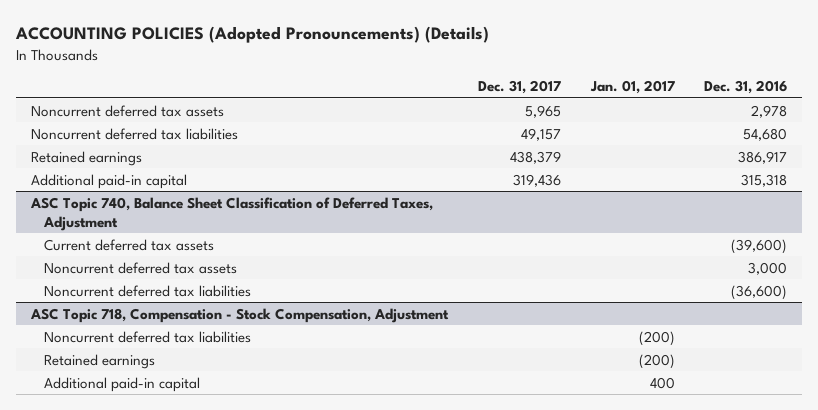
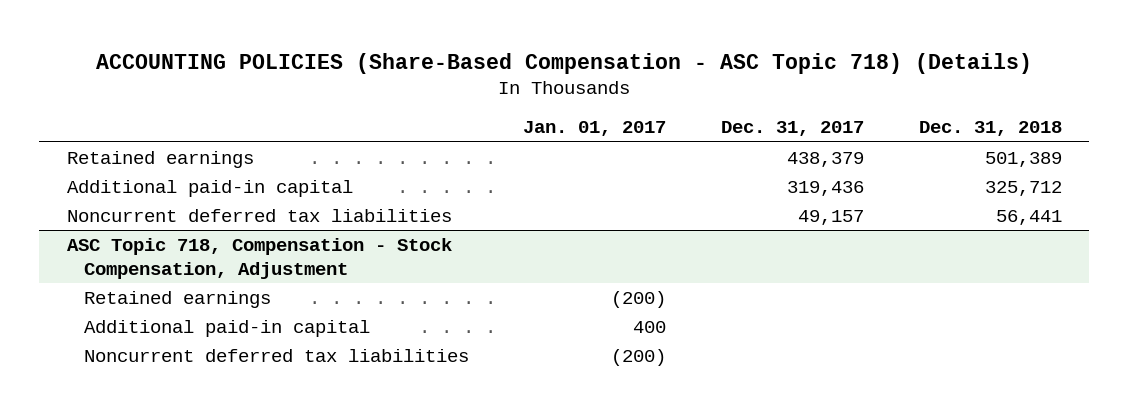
[15,26,490,44] ACCOUNTING POLICIES (Adopted Pronouncements) (Details) -> [96,52,1033,74] ACCOUNTING POLICIES (Share-Based Compensation - ASC Topic 718) (Details)
[704,80,788,95] Dec. 31, 2016 -> none
none -> [918,121,1062,137] Dec. 31, 2018
[30,104,224,117] Noncurrent deferred tax assets -> none
[29,196,433,231] ASC Topic 740, Balance Sheet Classification of Deferred Taxes, Adjustment -> none
[43,238,214,251] Current deferred tax assets -> none
[43,261,237,274] Noncurrent deferred tax assets -> none
[43,284,251,297] Noncurrent deferred tax liabilities -> none
[30,127,238,140] Noncurrent deferred tax liabilities -> [66,208,452,222] Noncurrent deferred tax liabilities
[43,330,251,343] Noncurrent deferred tax liabilities -> [83,348,469,362] Noncurrent deferred tax liabilities

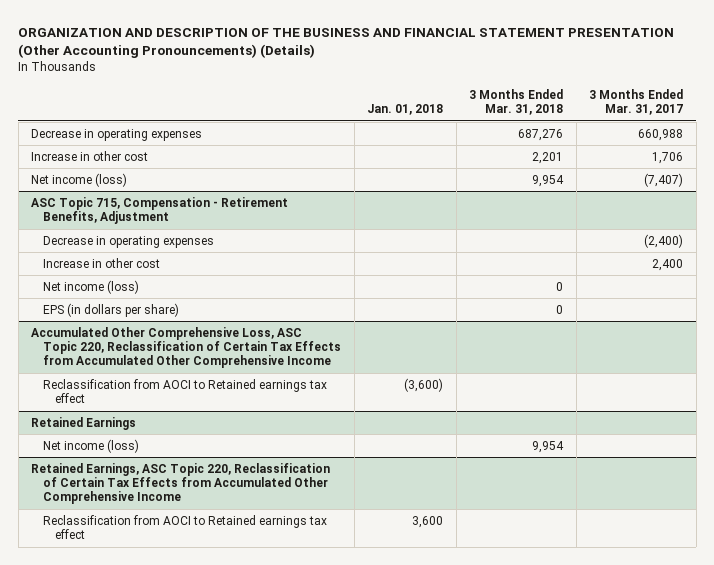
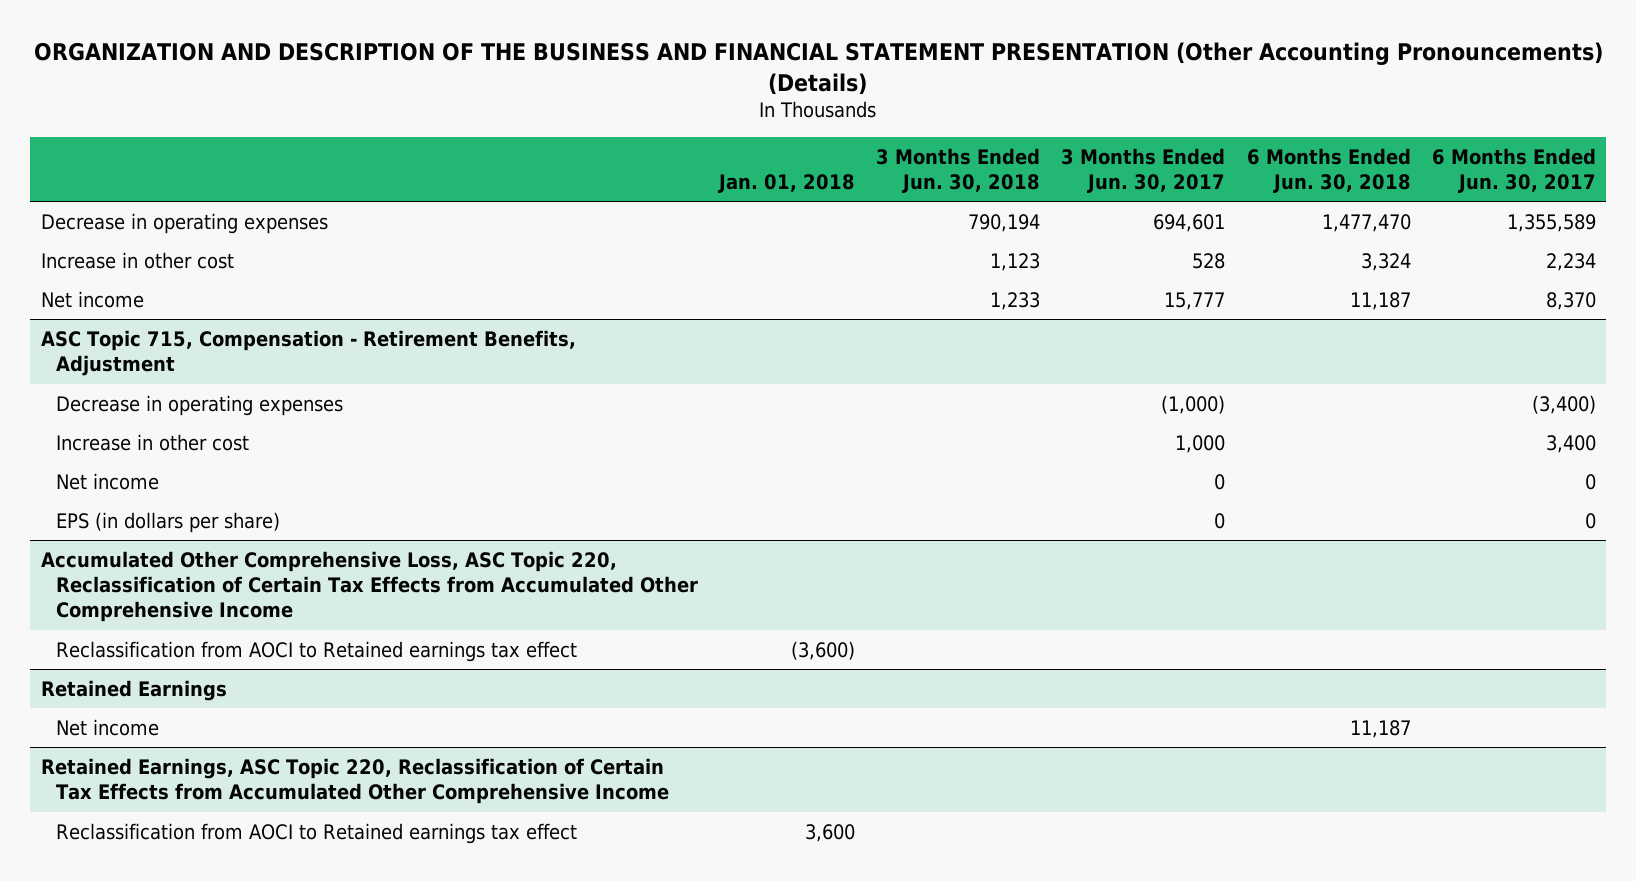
[469,89,564,116] 3 Months Ended Mar. 31, 2018 -> none
[589,89,684,116] 3 Months Ended Mar. 31, 2017 -> none
none -> [876,147,1041,193] 3 Months Ended Jun. 30, 2018
none -> [1061,147,1226,193] 3 Months Ended Jun. 30, 2017
none -> [1246,147,1411,193] 6 Months Ended Jun. 30, 2018
none -> [1431,147,1596,193] 6 Months Ended Jun. 30, 2017
[31,172,128,187] Net income (loss) -> [40,290,144,308] Net income
[43,279,140,294] Net income (loss) -> [55,472,159,490] Net income
[43,438,140,453] Net income (loss) -> [55,718,159,736] Net income

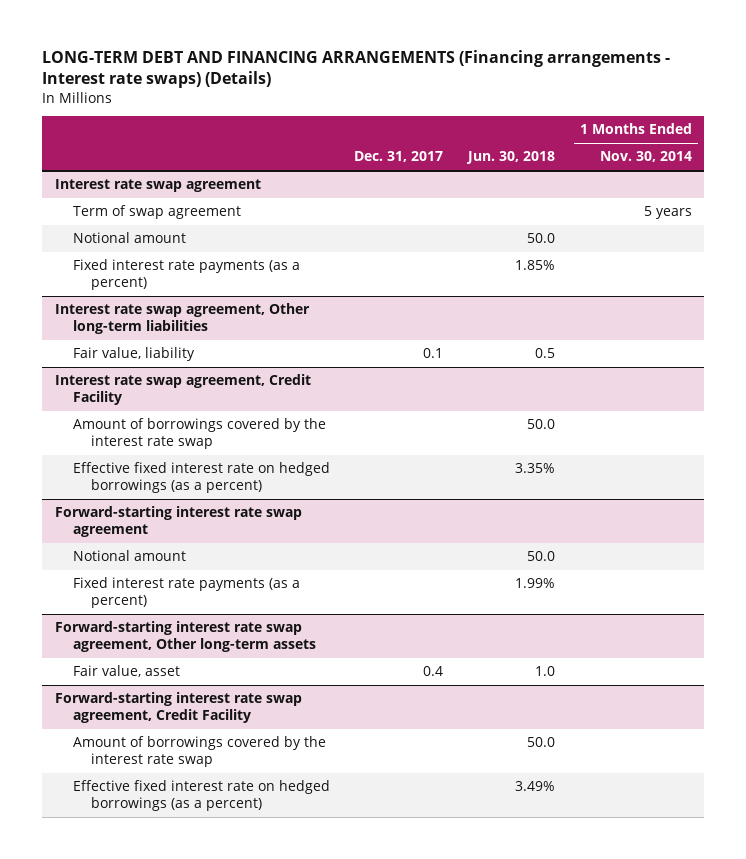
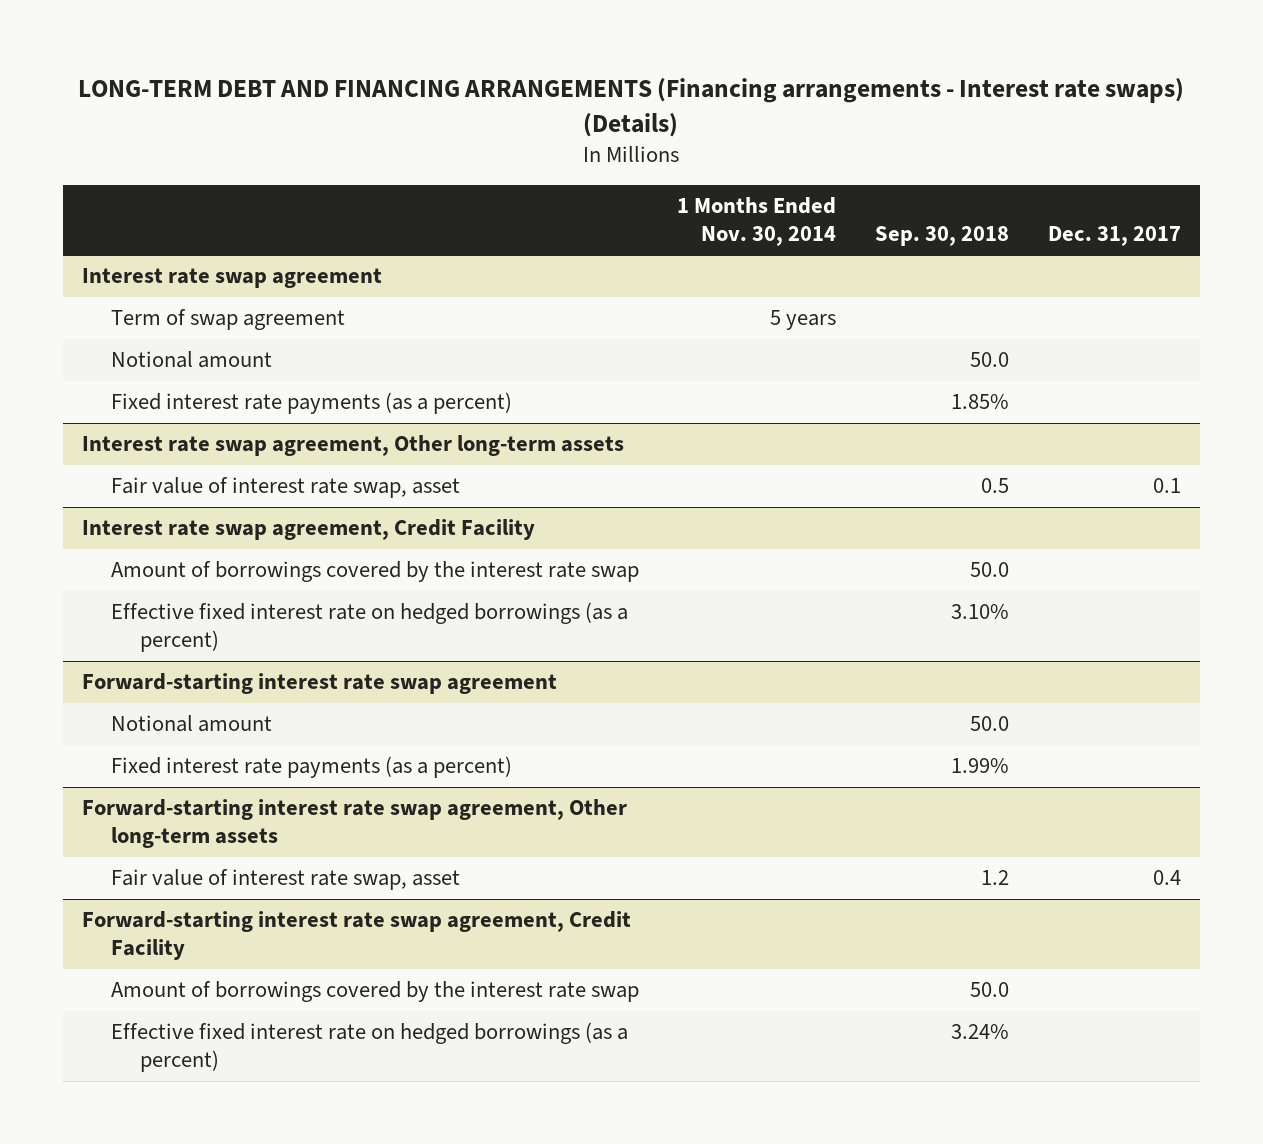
[466,151,556,165] Jun. 30, 2018 -> none
none -> [875,225,1010,246] Sep. 30, 2018
[72,347,195,362] Fair value, liability -> none
[54,303,310,334] Interest rate swap agreement, Other long-term liabilities -> [82,435,625,457] Interest rate swap agreement, Other long-term assets
none -> [110,477,460,499] Fair value of interest rate swap, asset
[72,665,180,678] Fair value, asset -> [110,869,460,891] Fair value of interest rate swap, asset

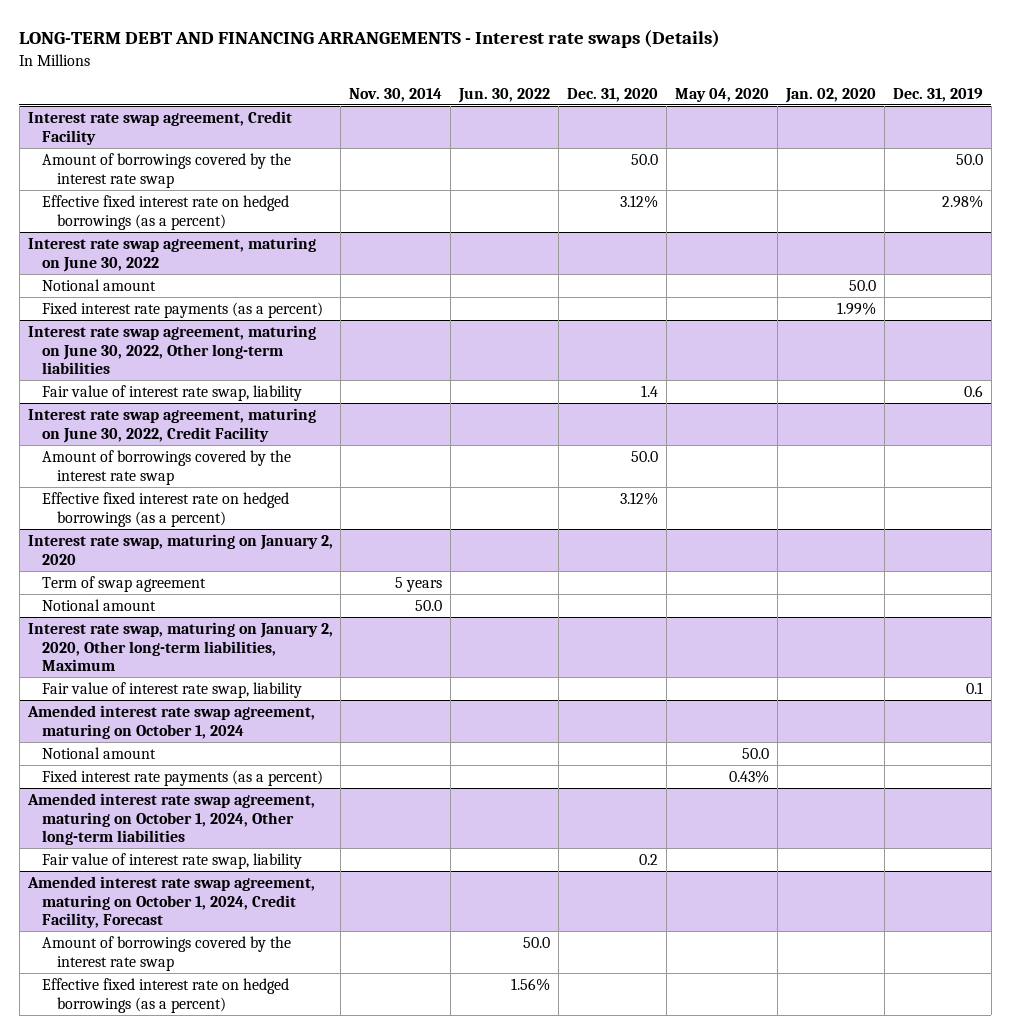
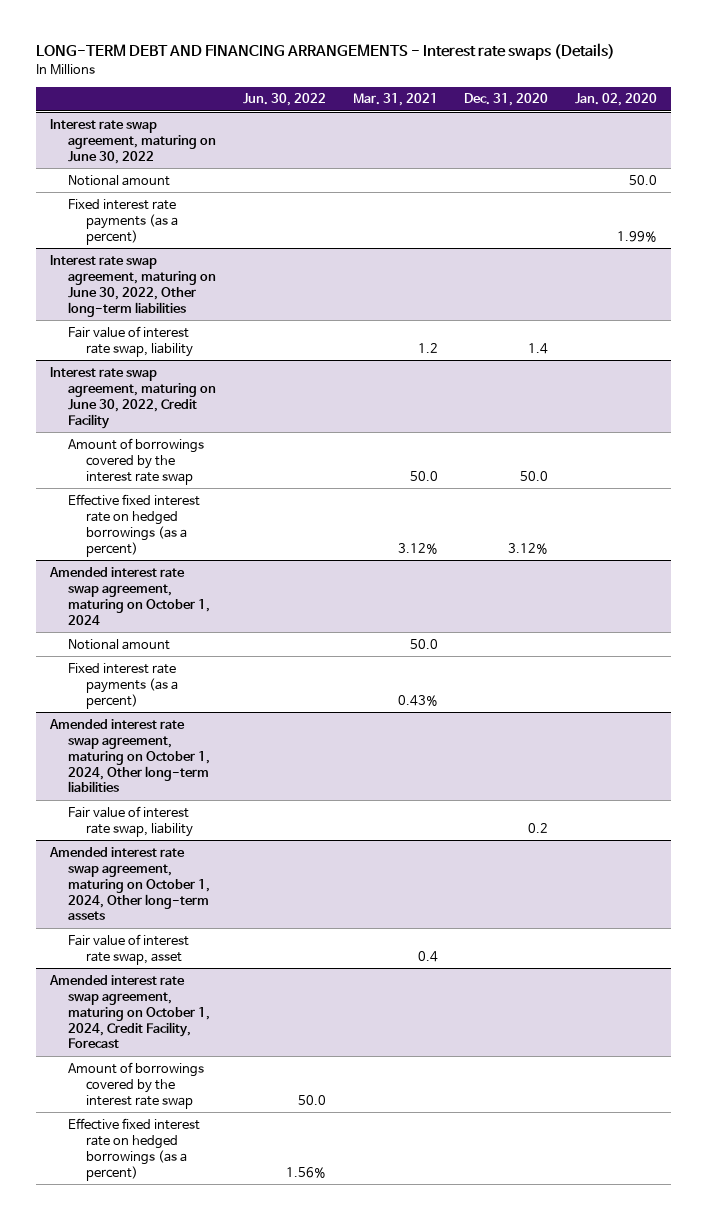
[349,87,443,102] Nov. 30, 2014 -> none
[675,87,770,102] May 04, 2020 -> none
[892,87,983,102] Dec. 31, 2019 -> none
none -> [352,93,438,107] Mar. 31, 2021
[27,111,292,145] Interest rate swap agreement, Credit Facility -> none
[42,153,292,188] Amount of borrowings covered by the interest rate swap -> none
[42,195,290,230] Effective fixed interest rate on hedged borrowings (as a percent) -> none
[27,534,333,565] Interest rate swap, maturing on January 2, 2020 -> none
[42,576,207,593] Term of swap agreement -> none
[42,599,157,612] Notional amount -> none
[27,622,333,672] Interest rate swap, maturing on January 2, 2020, Other long-term liabilities, Maximum -> none
[42,682,303,699] Fair value of interest rate swap, liability -> none
none -> [48,846,210,921] Amended interest rate swap agreement, maturing on October 1, 2024, Other long-term assets
none -> [67,933,189,965] Fair value of interest rate swap, asset

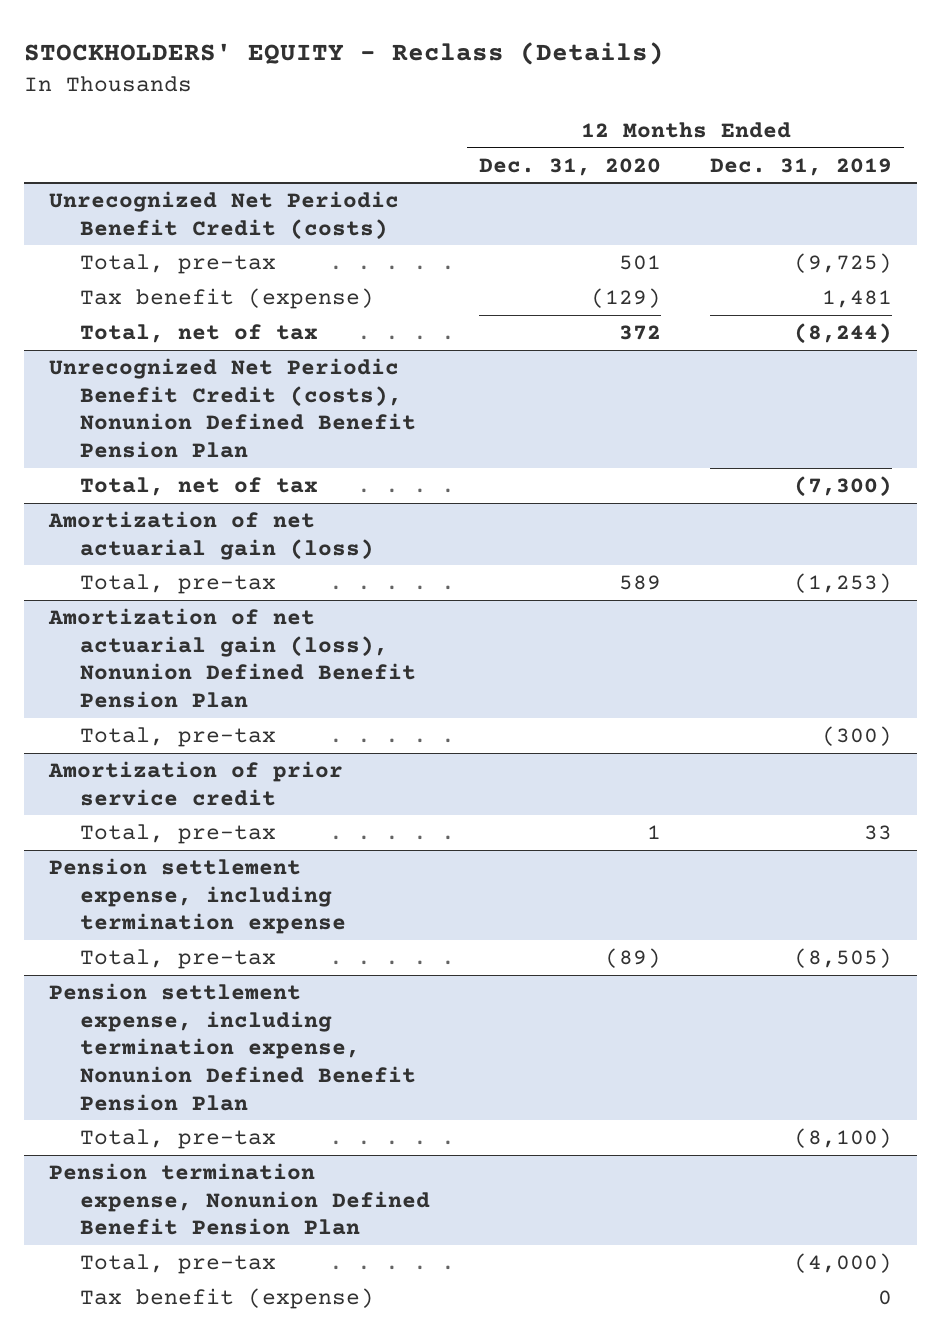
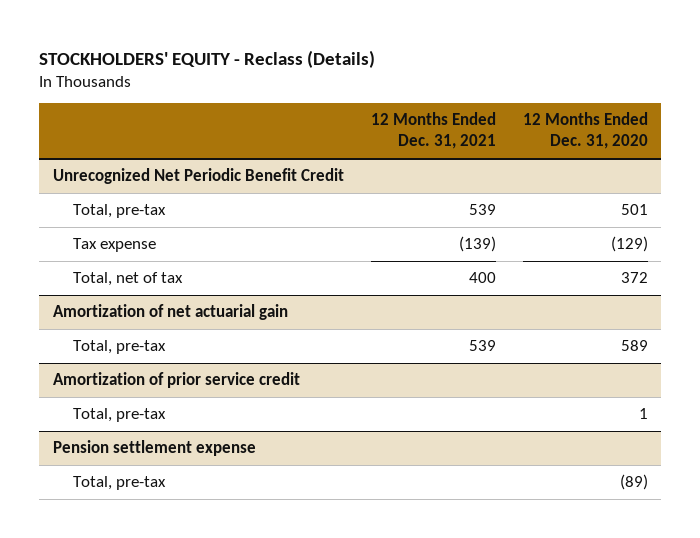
[710,157,893,176] Dec. 31, 2019 -> none
none -> [370,112,496,150] 12 Months Ended Dec. 31, 2021
[48,190,399,240] Unrecognized Net Periodic Benefit Credit (costs) -> [52,168,344,185] Unrecognized Net Periodic Benefit Credit
[80,287,375,309] Tax benefit (expense) -> [73,238,157,253] Tax expense
[48,357,417,459] Unrecognized Net Periodic Benefit Credit (costs), Nonunion Defined Benefit Pension Plan -> none
[80,476,319,496] Total, net of tax -> none
[47,510,375,560] Amortization of net actuarial gain (loss) -> [52,304,288,321] Amortization of net actuarial gain
[47,607,417,709] Amortization of net actuarial gain (loss), Nonunion Defined Benefit Pension Plan -> none
[80,726,277,747] Total, pre-tax -> none
[48,857,347,935] Pension settlement expense, including termination expense -> [52,440,256,457] Pension settlement expense
[48,982,417,1111] Pension settlement expense, including termination expense, Nonunion Defined Benefit Pension Plan -> none
[80,1128,277,1149] Total, pre-tax -> none
[48,1162,431,1236] Pension termination expense, Nonunion Defined Benefit Pension Plan -> none
[80,1253,277,1274] Total, pre-tax -> none
[80,1287,375,1309] Tax benefit (expense) -> none

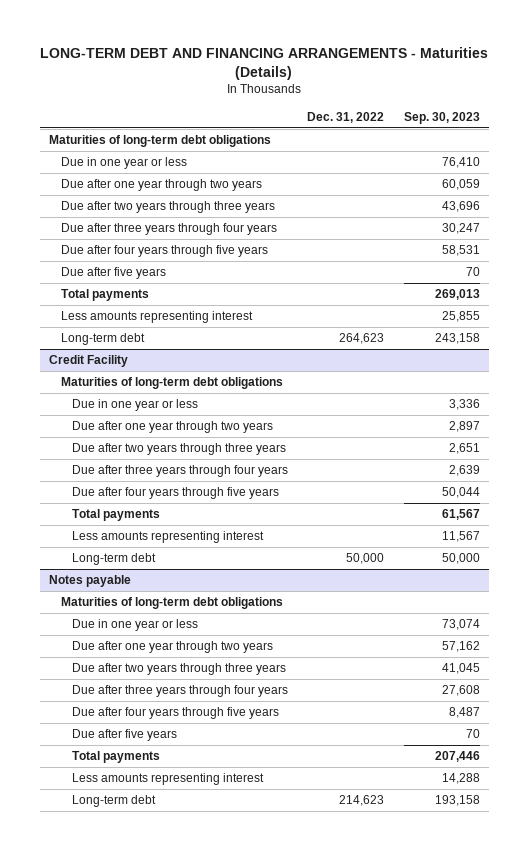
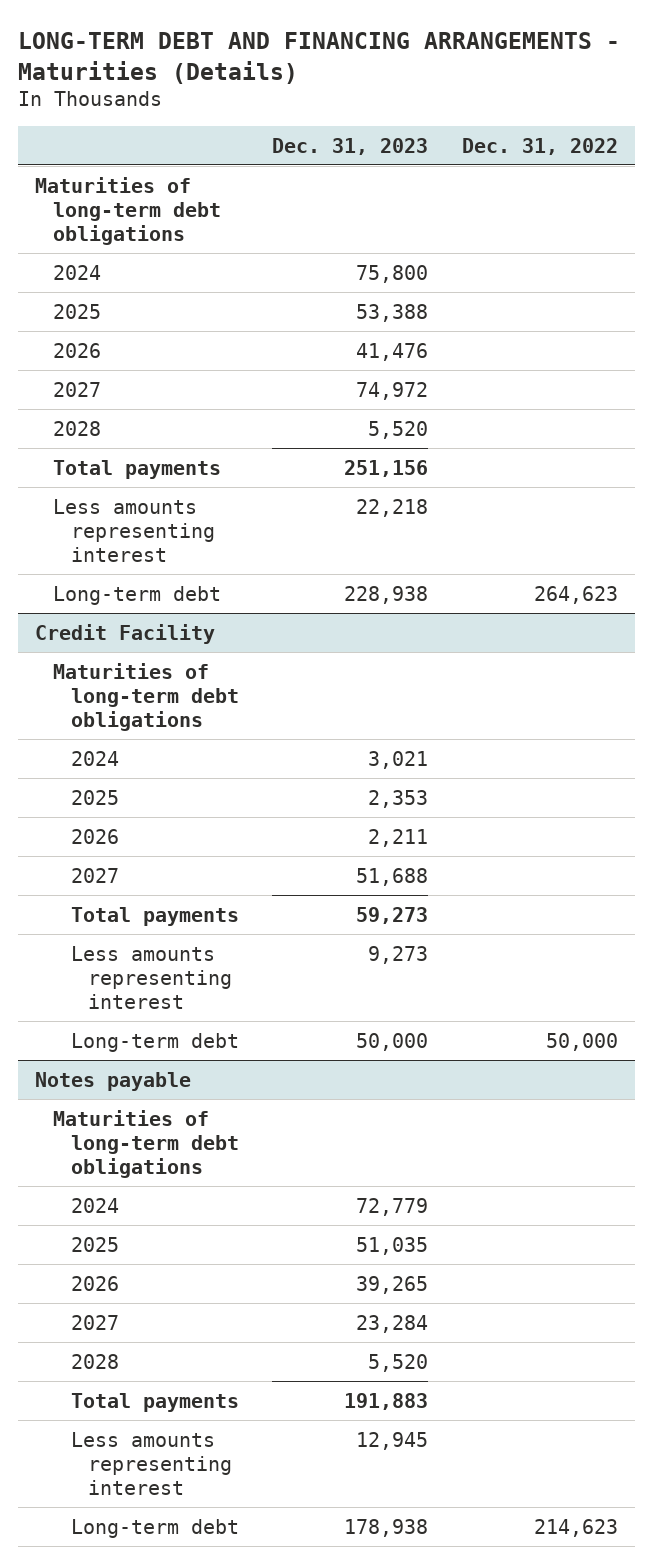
[403,111,480,124] Sep. 30, 2023 -> none
none -> [272,137,429,155] Dec. 31, 2023
[60,267,166,280] Due after five years -> none
[60,157,187,170] Due in one year or less -> [52,264,101,280] 2024
[60,179,262,192] Due after one year through two years -> [52,303,101,319] 2025
[60,201,275,214] Due after two years through three years -> [52,342,101,358] 2026
[60,223,277,236] Due after three years through four years -> [52,381,101,397] 2027
[60,245,268,258] Due after four years through five years -> [52,420,101,436] 2028
[71,487,279,500] Due after four years through five years -> none
[71,399,198,412] Due in one year or less -> [70,750,119,766] 2024
[71,421,273,434] Due after one year through two years -> [70,789,119,805] 2025
[71,443,286,456] Due after two years through three years -> [70,828,119,844] 2026
[71,465,288,478] Due after three years through four years -> [70,867,119,883] 2027
[71,729,177,742] Due after five years -> none
[71,619,198,632] Due in one year or less -> [70,1197,119,1213] 2024
[71,641,273,654] Due after one year through two years -> [70,1236,119,1252] 2025
[71,663,286,676] Due after two years through three years -> [70,1275,119,1291] 2026
[71,685,288,698] Due after three years through four years -> [70,1314,119,1330] 2027
[71,707,279,720] Due after four years through five years -> [70,1353,119,1369] 2028

